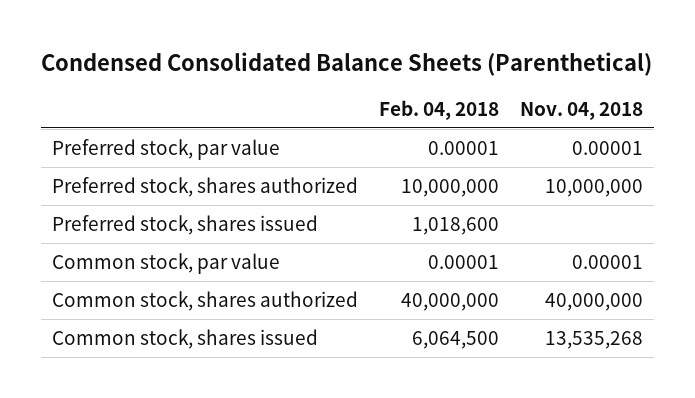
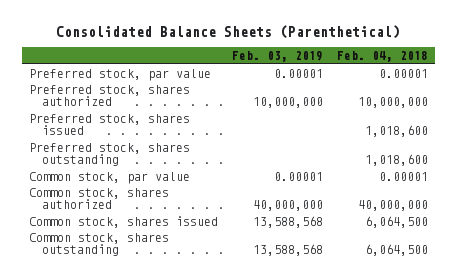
[40,51,652,76] Condensed Consolidated Balance Sheets (Parenthetical) -> [56,25,401,40] Consolidated Balance Sheets (Parenthetical)
[520,101,644,120] Nov. 04, 2018 -> none
none -> [231,50,323,62] Feb. 03, 2019
none -> [28,142,190,167] Preferred stock, shares outstanding
none -> [28,232,169,257] Common stock, shares outstanding

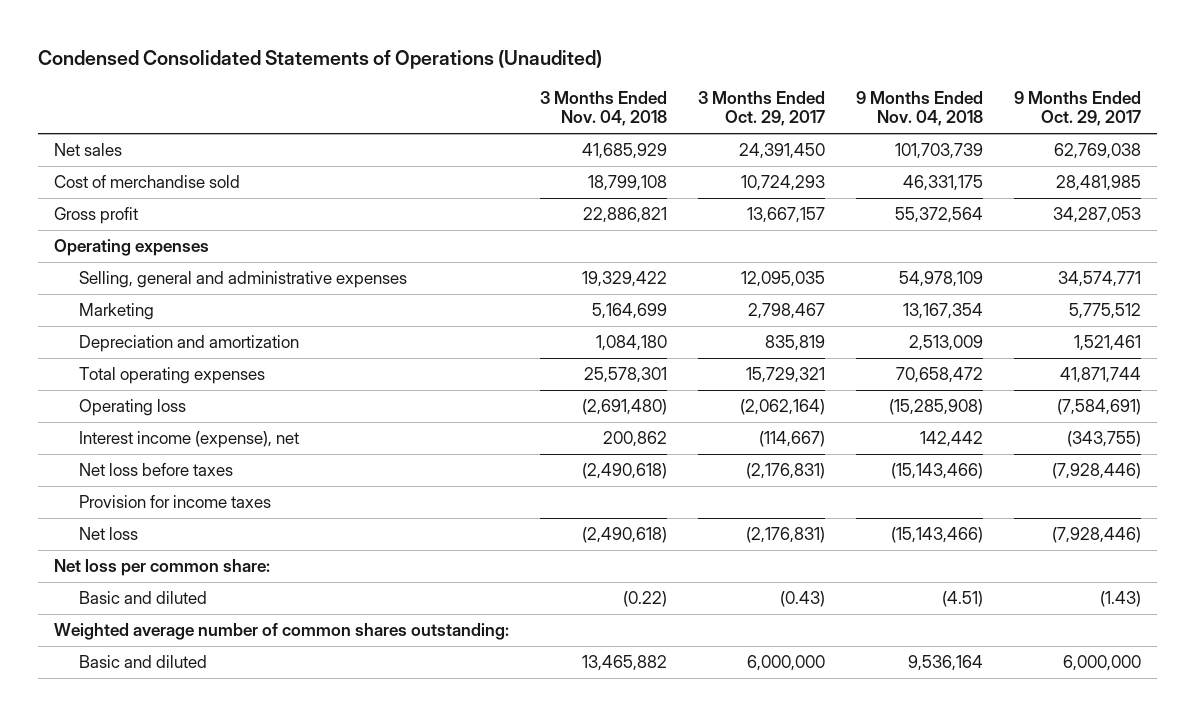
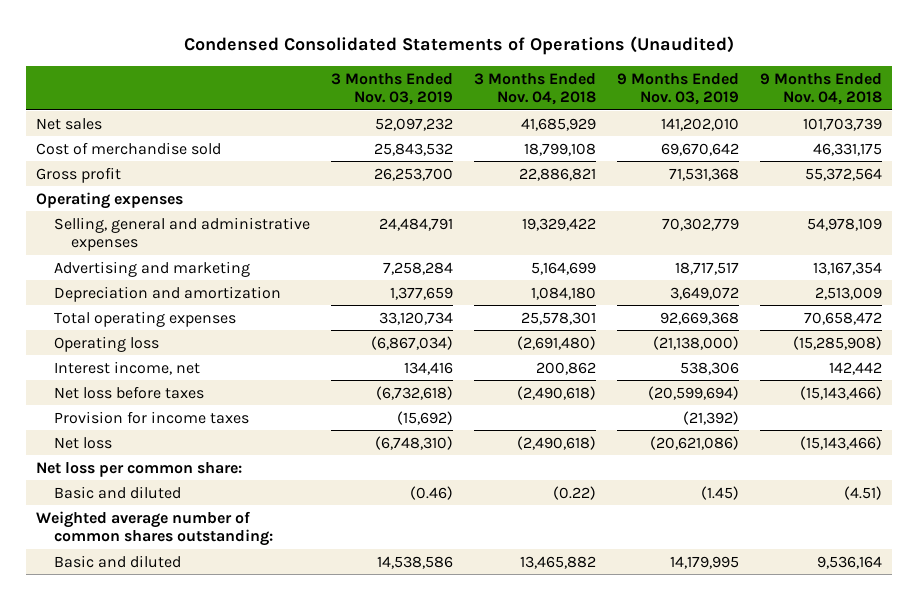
[698,90,826,127] 3 Months Ended Oct. 29, 2017 -> none
[1014,90,1142,127] 9 Months Ended Oct. 29, 2017 -> none
none -> [330,72,453,106] 3 Months Ended Nov. 03, 2019
none -> [616,72,739,106] 9 Months Ended Nov. 03, 2019
[78,303,154,321] Marketing -> [53,260,250,277] Advertising and marketing
[78,431,299,449] Interest income (expense), net -> [53,360,200,375] Interest income, net

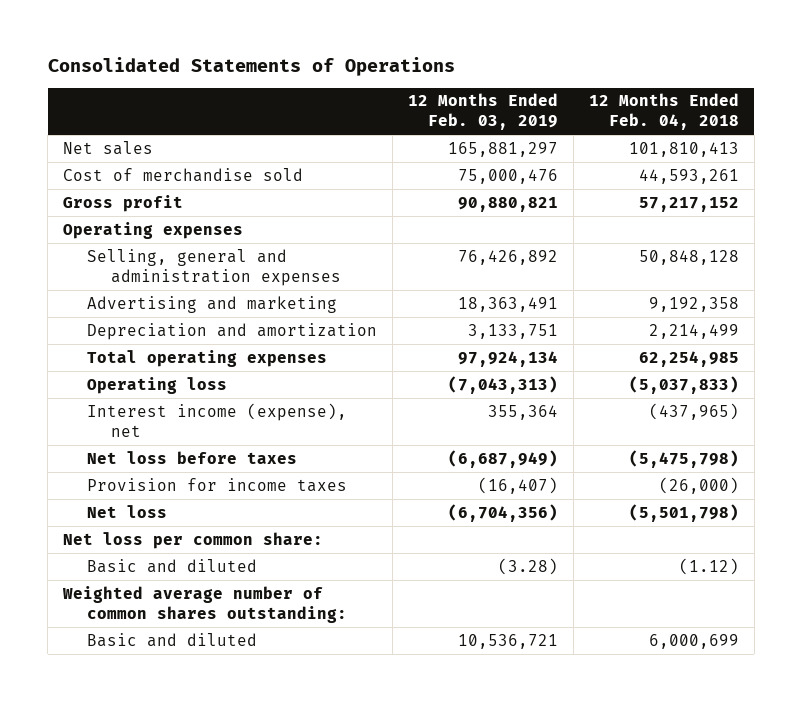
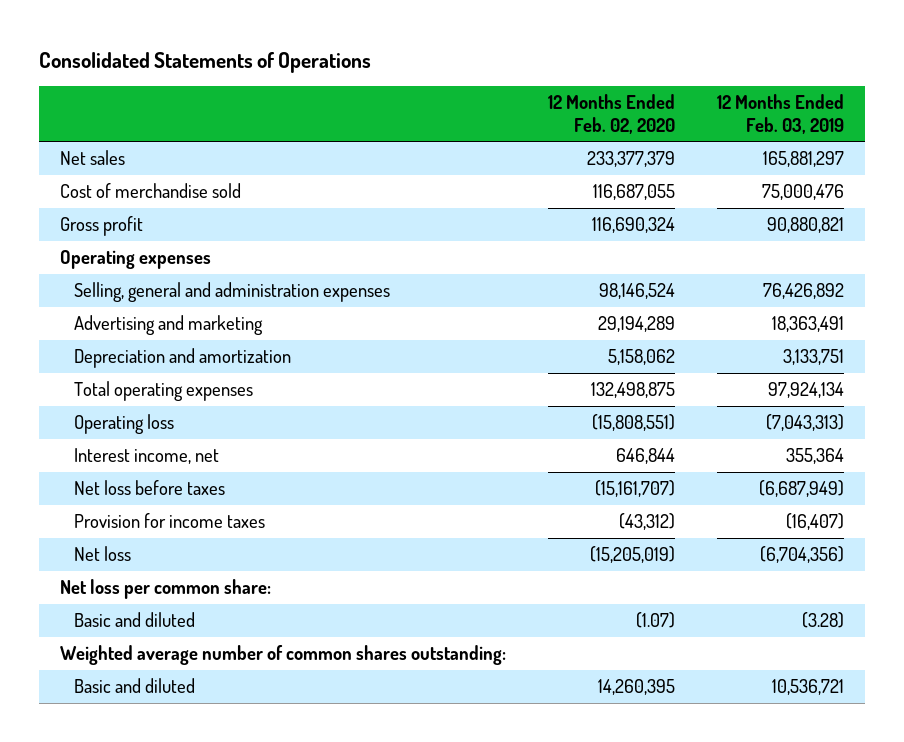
[588,93,739,131] 12 Months Ended Feb. 04, 2018 -> none
none -> [547,93,675,134] 12 Months Ended Feb. 02, 2020
[87,402,348,437] Interest income (expense), net -> [74,448,220,465] Interest income, net

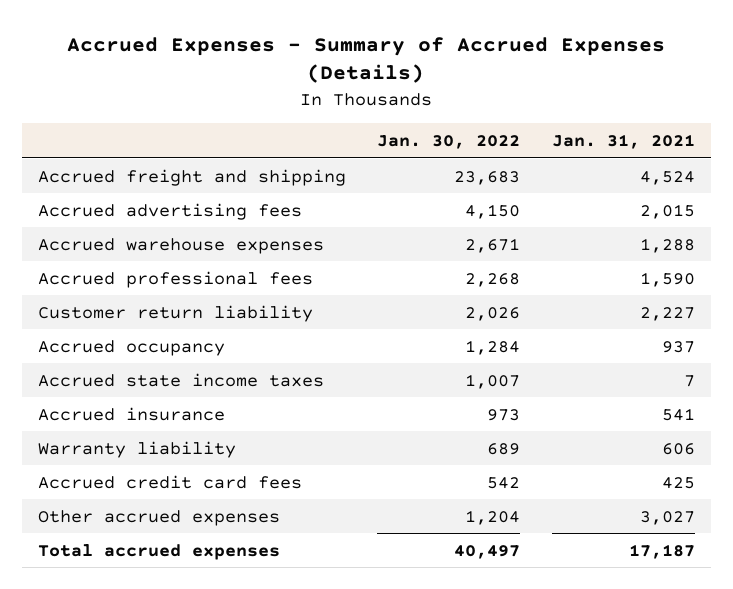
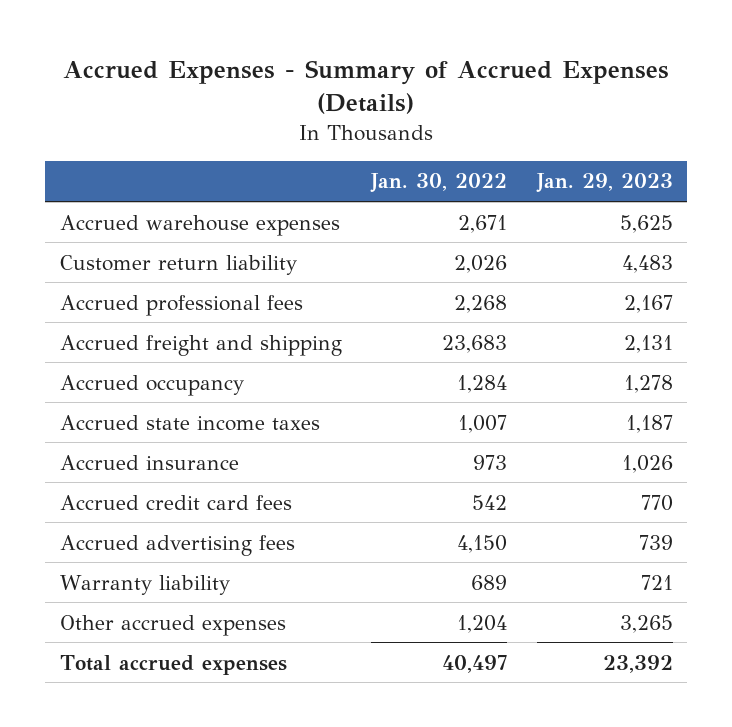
[552,133,696,149] Jan. 31, 2021 -> none
none -> [535,173,673,194] Jan. 29, 2023
[37,270,313,288] Accrued professional fees -> [59,294,303,316] Accrued professional fees
[37,168,346,186] Accrued freight and shipping -> [59,334,342,356] Accrued freight and shipping
[37,202,302,220] Accrued advertising fees -> [59,534,295,556] Accrued advertising fees
[37,440,236,458] Warranty liability -> [59,574,230,595] Warranty liability

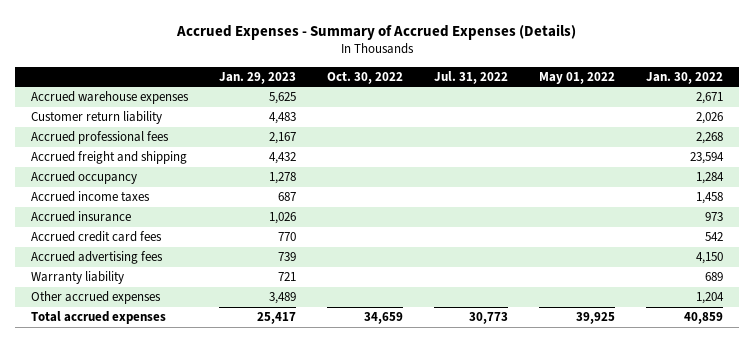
none -> [327,71,404,84] Oct. 30, 2022
none -> [434,70,509,84] Jul. 31, 2022
none -> [539,71,616,84] May 01, 2022
[442,334,508,353] 23,683 -> [690,152,725,165] 23,594
[623,334,673,353] 2,131 -> [269,152,297,165] 4,432
[59,414,320,431] Accrued state income taxes -> [31,191,151,203] Accrued income taxes
[458,414,508,433] 1,007 -> [696,192,724,205] 1,458
[625,414,673,433] 1,187 -> [278,192,297,202] 687
[619,614,673,633] 3,265 -> [269,292,297,305] 3,489
[442,654,508,673] 40,497 -> [684,312,724,325] 40,859
[602,654,673,673] 23,392 -> [257,312,297,325] 25,417

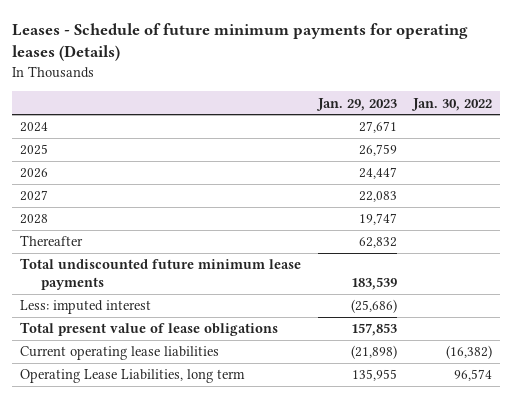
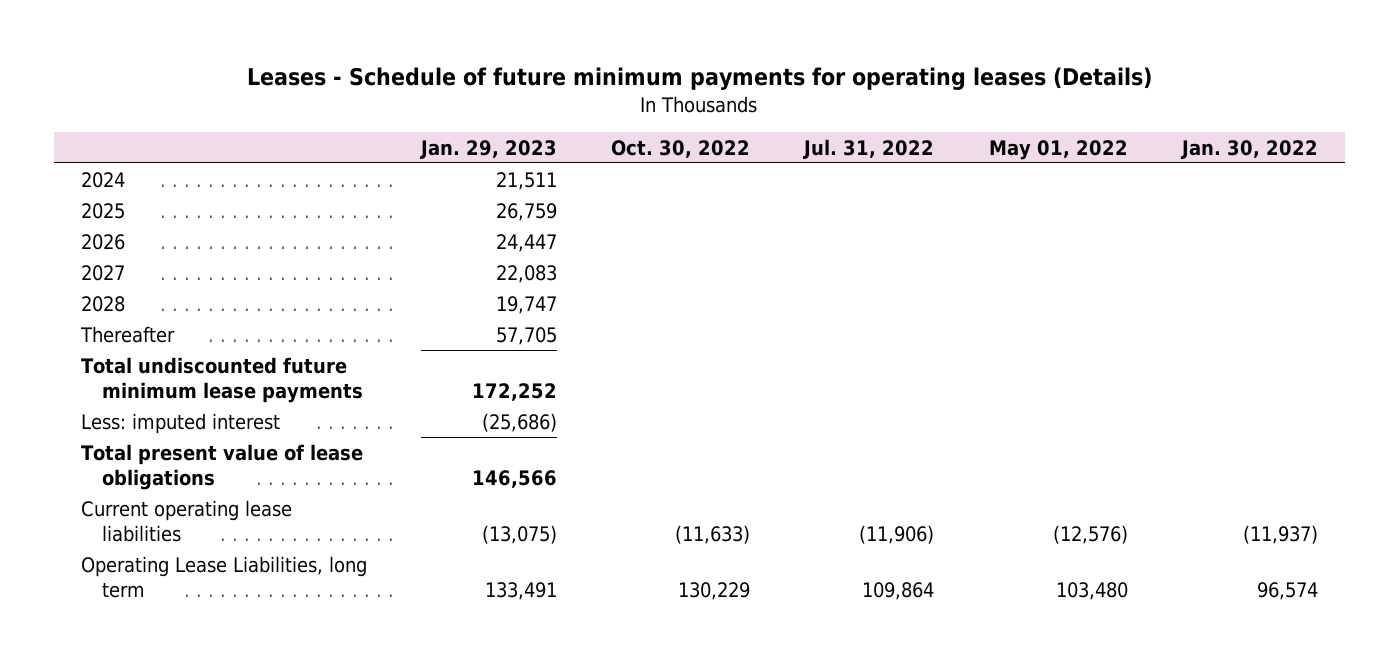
none -> [611,139,751,158] Oct. 30, 2022
none -> [803,138,935,159] Jul. 31, 2022
none -> [988,139,1128,160] May 01, 2022
[358,121,397,134] 27,671 -> [496,171,558,190] 21,511
[358,237,397,249] 62,832 -> [496,326,558,345] 57,705
[350,277,397,291] 183,539 -> [472,382,558,401] 172,252
[350,323,397,337] 157,853 -> [472,469,558,488] 146,566
[350,345,397,360] (21,898) -> [482,524,558,544] (13,075)
[446,345,493,360] (16,382) -> [1242,524,1318,544] (11,937)
[351,369,397,382] 135,955 -> [485,581,558,600] 133,491

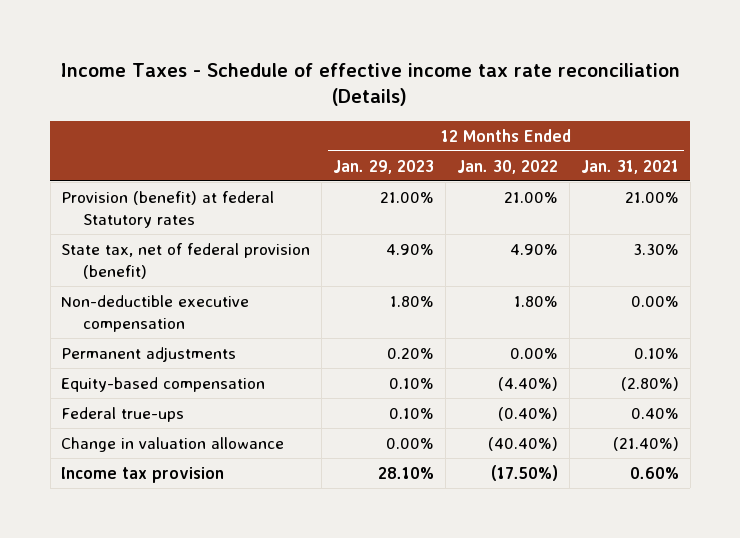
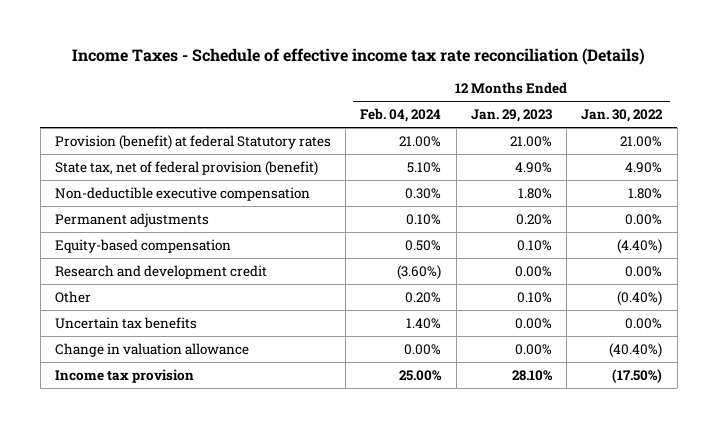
[580,159,679,174] Jan. 31, 2021 -> none
none -> [360,108,442,123] Feb. 04, 2024
none -> [54,264,267,279] Research and development credit
[61,406,185,422] Federal true-ups -> [54,290,91,303] Other
none -> [54,316,197,329] Uncertain tax benefits

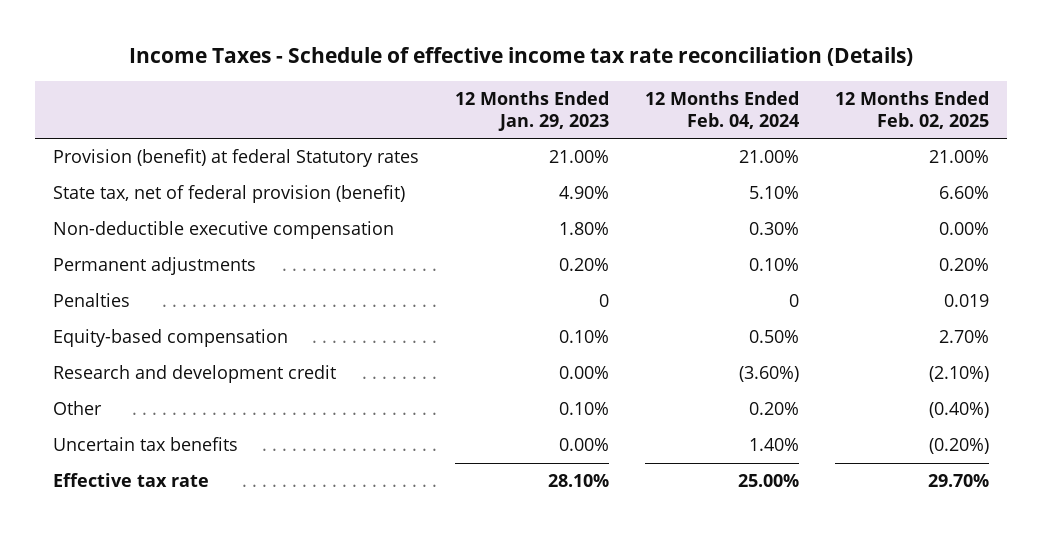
[581,109,664,123] Jan. 30, 2022 -> none
none -> [835,90,990,130] 12 Months Ended Feb. 02, 2025
none -> [52,293,130,308] Penalties
[54,342,249,357] Change in valuation allowance -> none
[54,368,194,383] Income tax provision -> [52,473,209,488] Effective tax rate

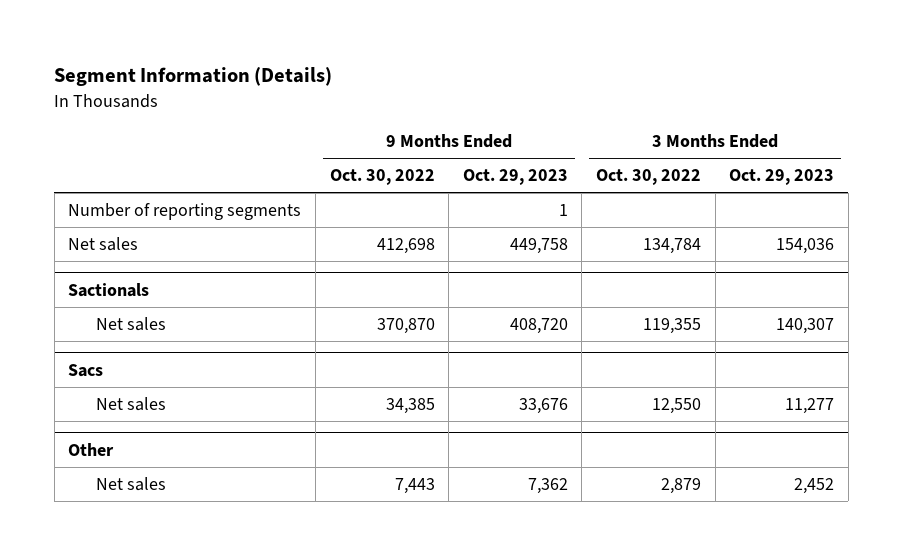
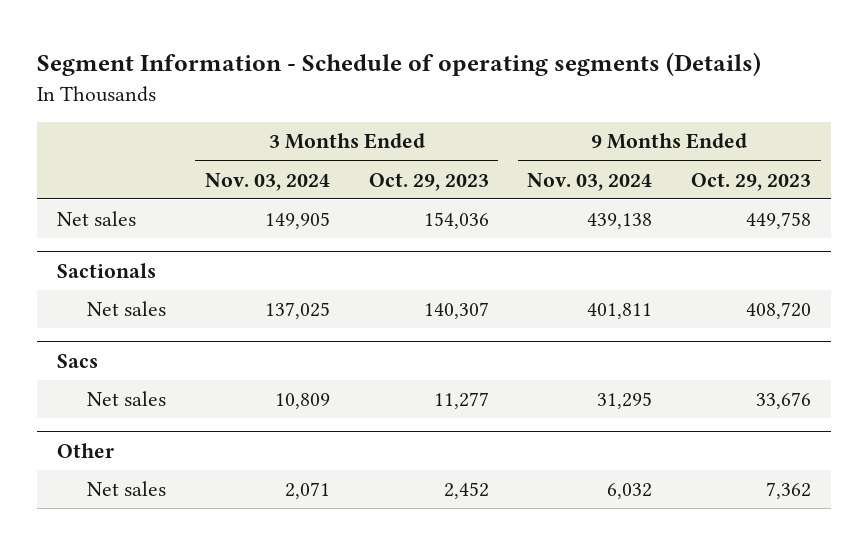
[54,67,333,87] Segment Information (Details) -> [37,52,762,77] Segment Information - Schedule of operating segments (Details)
[329,169,435,186] Oct. 30, 2022 -> none
[596,169,702,186] Oct. 30, 2022 -> none
none -> [204,172,330,191] Nov. 03, 2024
none -> [527,172,653,191] Nov. 03, 2024
[68,202,302,220] Number of reporting segments -> none

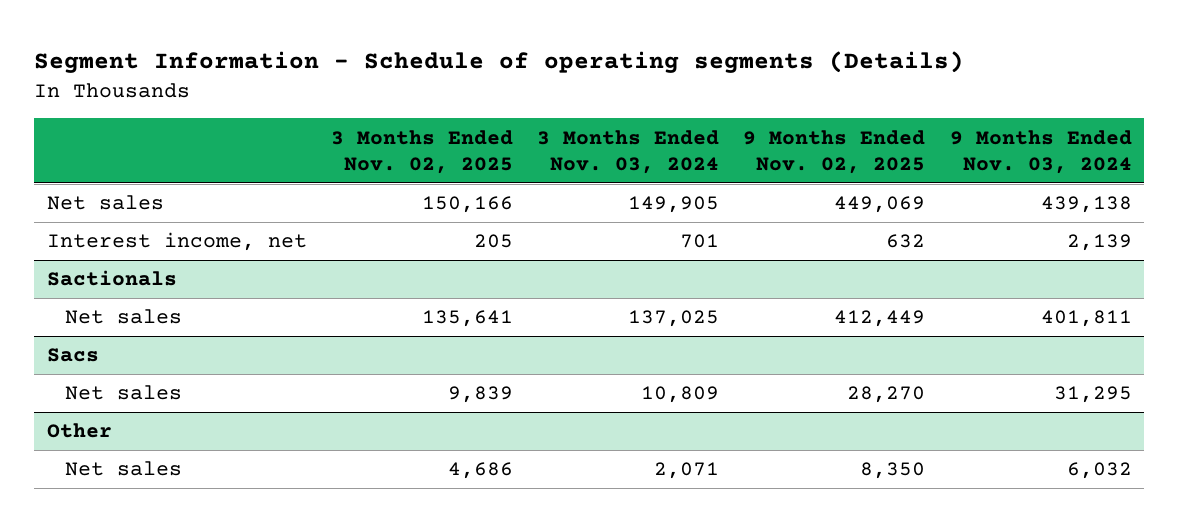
[368,172,489,191] Oct. 29, 2023 -> none
[691,172,812,191] Oct. 29, 2023 -> none
none -> [330,129,513,175] 3 Months Ended Nov. 02, 2025
none -> [743,129,926,175] 9 Months Ended Nov. 02, 2025
none -> [46,232,307,252] Interest income, net

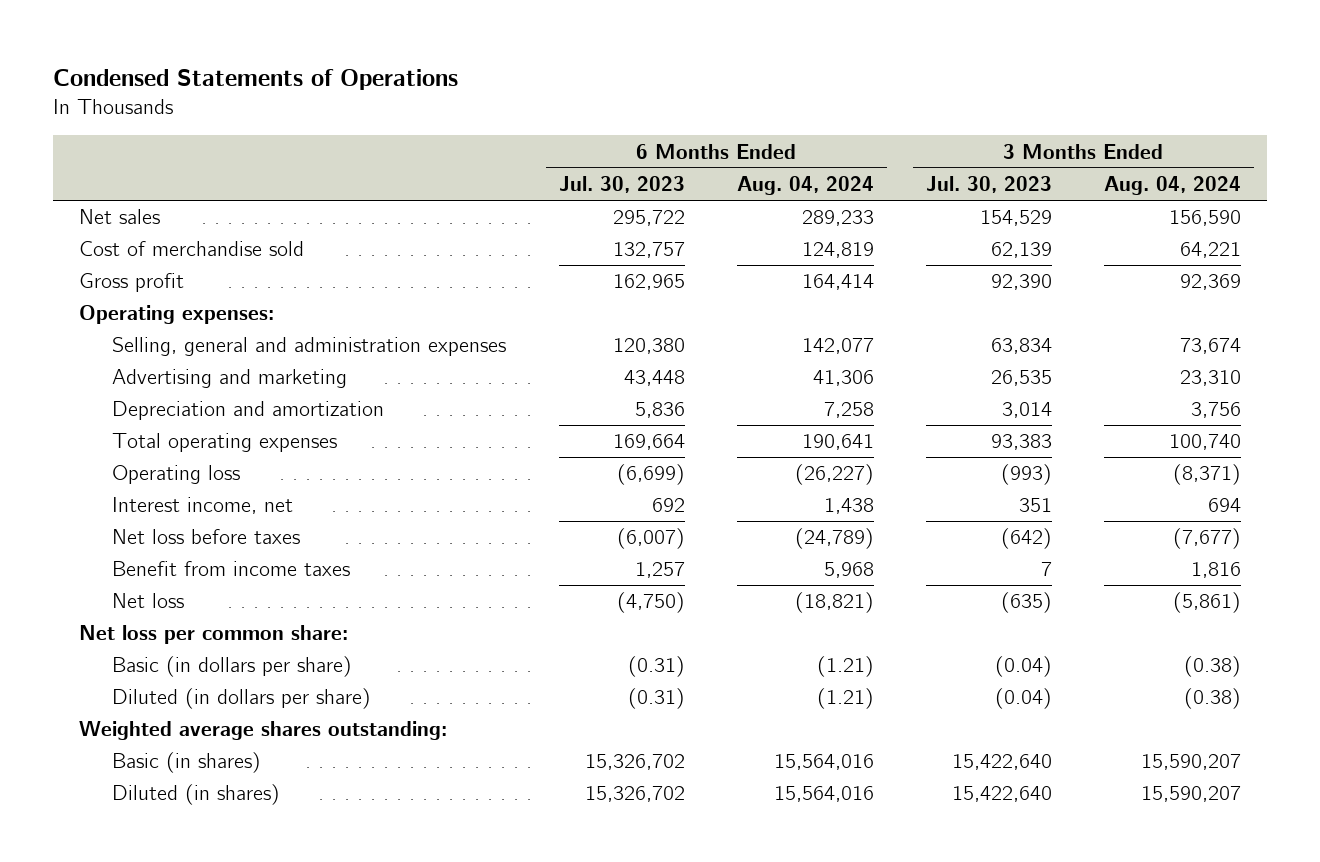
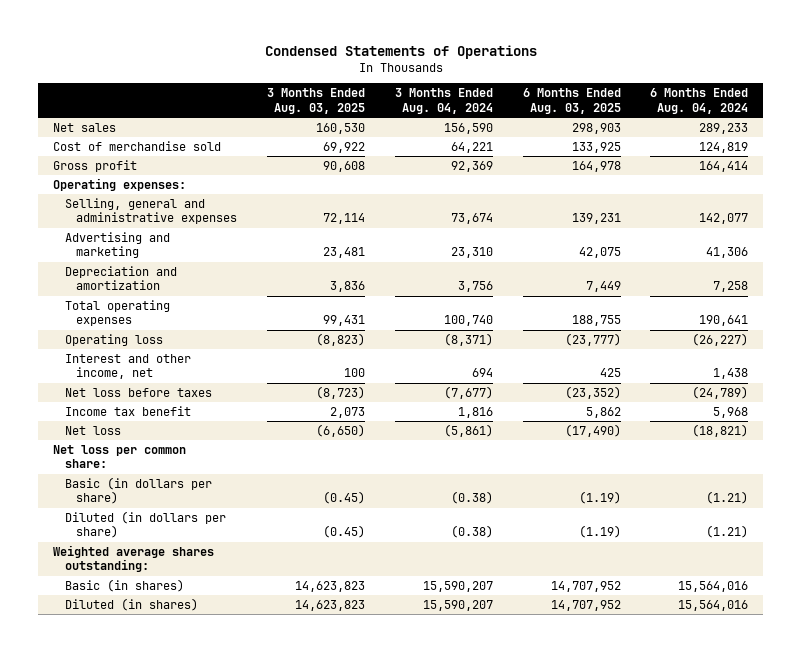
[558,176,685,194] Jul. 30, 2023 -> none
[925,176,1052,194] Jul. 30, 2023 -> none
none -> [267,88,366,114] 3 Months Ended Aug. 03, 2025
none -> [522,88,621,114] 6 Months Ended Aug. 03, 2025
[112,337,507,357] Selling, general and administration expenses -> [64,197,238,225] Selling, general and administrative expenses
[112,497,294,515] Interest income, net -> [64,353,191,380] Interest and other income, net
[112,561,351,577] Benefit from income taxes -> [64,405,191,416] Income tax benefit

